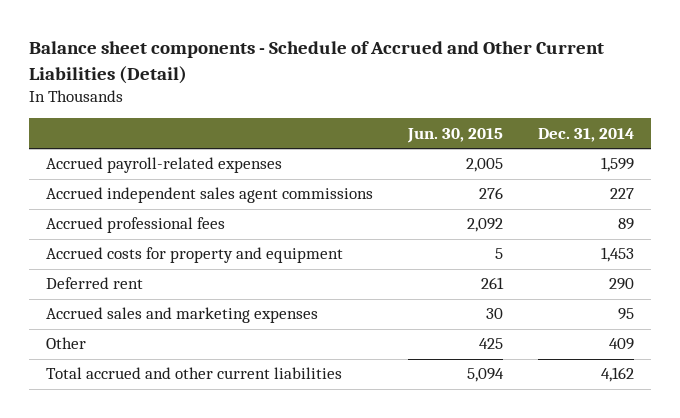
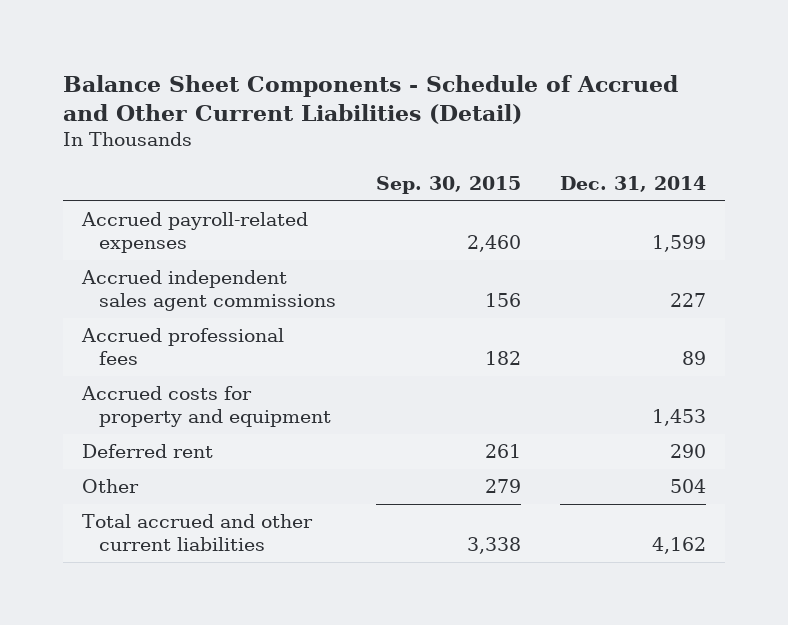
[29,41,605,84] Balance sheet components - Schedule of Accrued and Other Current Liabilities (Detail) -> [62,75,678,125] Balance Sheet Components - Schedule of Accrued and Other Current Liabilities (Detail)
[407,127,504,143] Jun. 30, 2015 -> none
none -> [375,175,521,194] Sep. 30, 2015
[46,307,319,324] Accrued sales and marketing expenses -> none
[608,338,634,351] 409 -> [669,479,706,494] 504

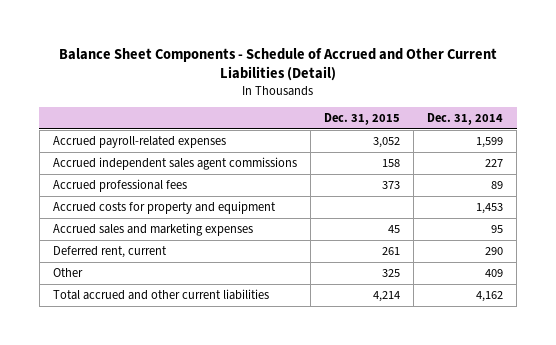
[375,175,521,194] Sep. 30, 2015 -> none
none -> [324,113,401,126] Dec. 31, 2015
none -> [52,222,253,236] Accrued sales and marketing expenses
[82,444,214,459] Deferred rent -> [52,245,167,258] Deferred rent, current
[669,479,706,494] 504 -> [485,268,504,277] 409

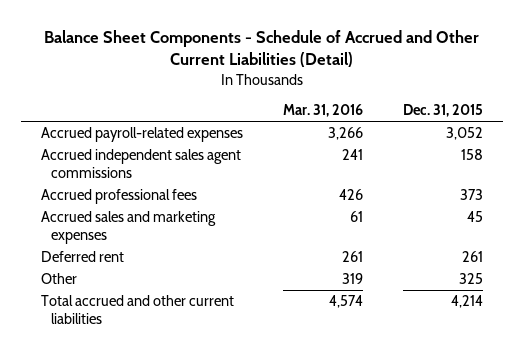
[427,113,504,126] Dec. 31, 2014 -> none
none -> [282,104,363,118] Mar. 31, 2016
[52,200,276,214] Accrued costs for property and equipment -> none
[52,245,167,258] Deferred rent, current -> [40,251,124,263] Deferred rent

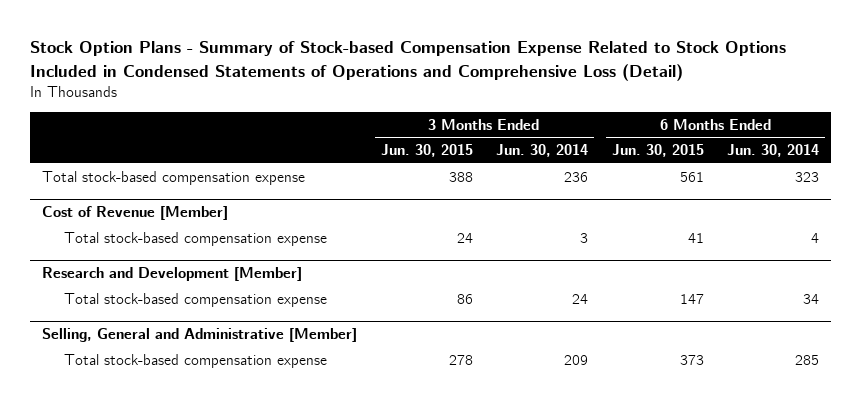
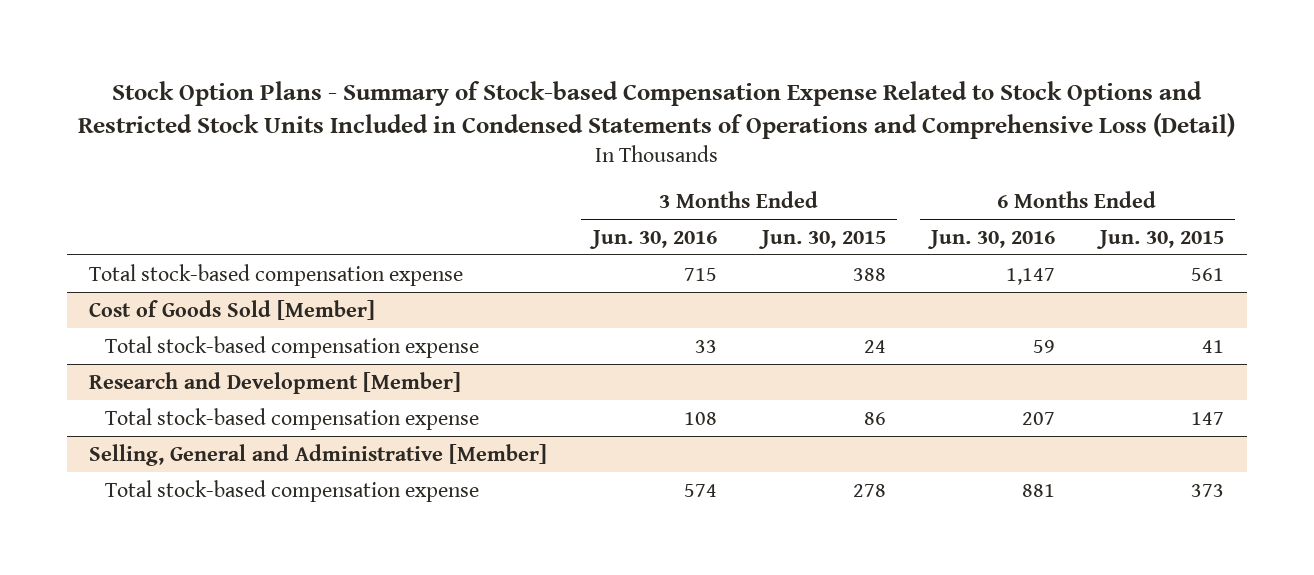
[30,41,787,81] Stock Option Plans - Summary of Stock-based Compensation Expense Related to Stock Options Included in Condensed Statements of Operations and Comprehensive Loss (Detail) -> [77,80,1235,140] Stock Option Plans - Summary of Stock-based Compensation Expense Related to Stock Options and Restricted Stock Units Included in Condensed Statements of Operations and Comprehensive Loss (Detail)
[496,144,589,158] Jun. 30, 2014 -> none
[727,144,820,158] Jun. 30, 2014 -> none
none -> [588,229,717,249] Jun. 30, 2016
none -> [926,229,1055,249] Jun. 30, 2016
[41,206,228,221] Cost of Revenue [Member] -> [89,299,376,320] Cost of Goods Sold [Member]

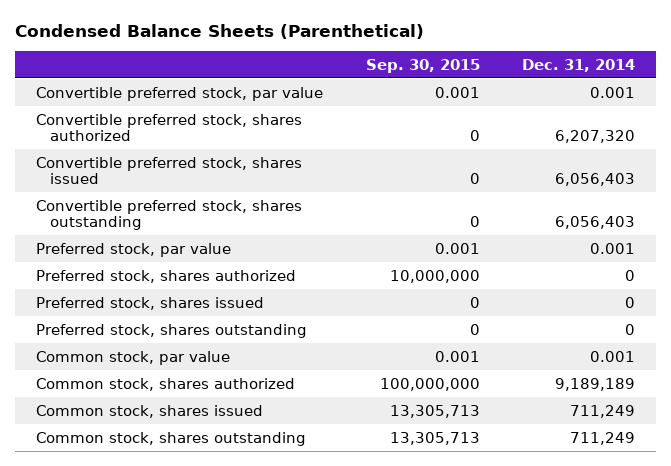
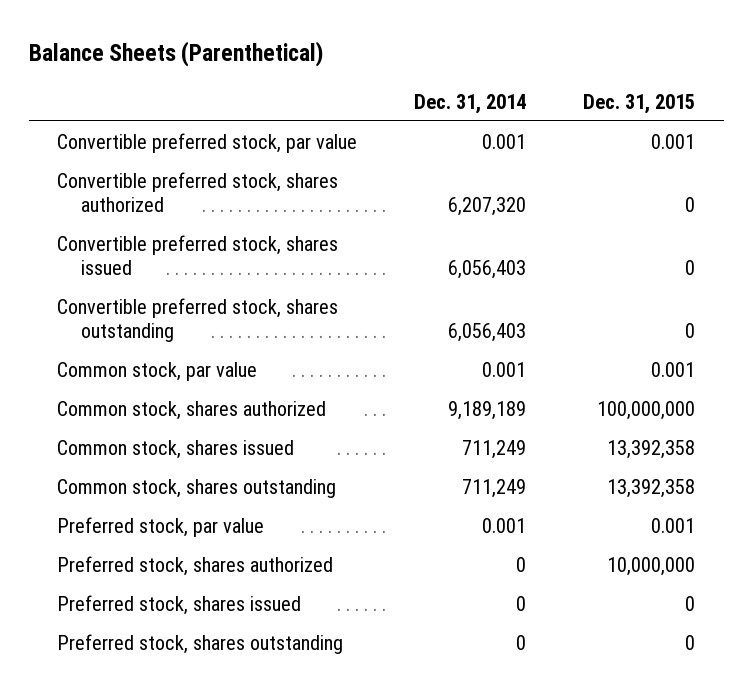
[14,24,424,40] Condensed Balance Sheets (Parenthetical) -> [29,41,324,68] Balance Sheets (Parenthetical)
[365,59,480,74] Sep. 30, 2015 -> none
none -> [583,93,696,114] Dec. 31, 2015
[35,242,231,257] Preferred stock, par value -> [57,516,265,537] Preferred stock, par value
[35,269,296,283] Preferred stock, shares authorized -> [57,555,334,576] Preferred stock, shares authorized
[35,296,264,310] Preferred stock, shares issued -> [57,594,302,615] Preferred stock, shares issued
[35,323,307,338] Preferred stock, shares outstanding -> [57,633,344,654] Preferred stock, shares outstanding

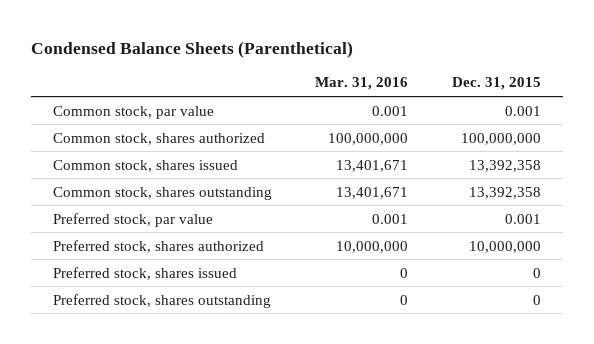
[29,41,324,68] Balance Sheets (Parenthetical) -> [30,40,353,58] Condensed Balance Sheets (Parenthetical)
[414,93,527,114] Dec. 31, 2014 -> none
none -> [315,77,409,91] Mar. 31, 2016
[57,132,358,153] Convertible preferred stock, par value -> none
[57,171,339,212] Convertible preferred stock, shares authorized -> none
[57,234,339,275] Convertible preferred stock, shares issued -> none
[57,297,339,342] Convertible preferred stock, shares outstanding -> none

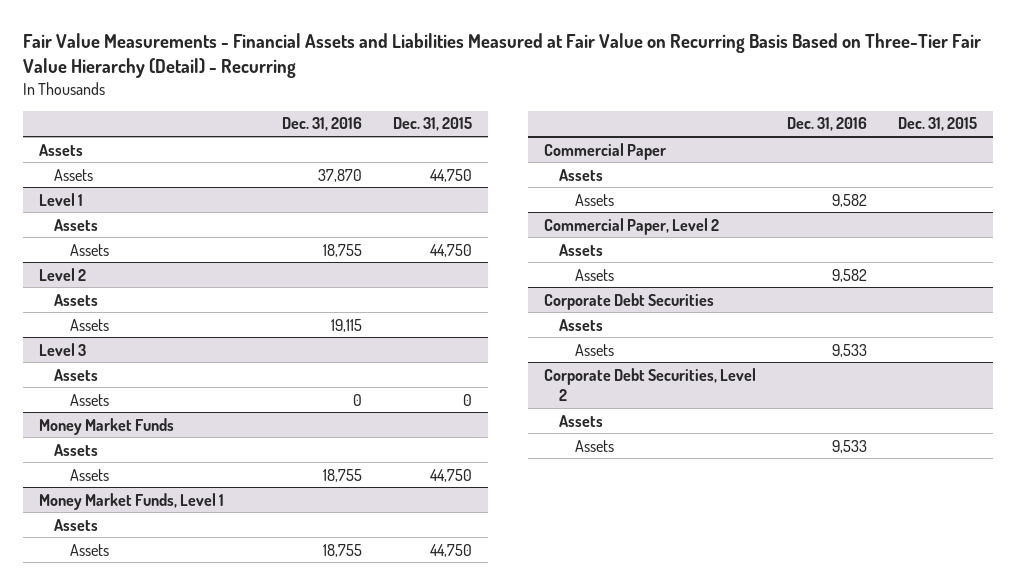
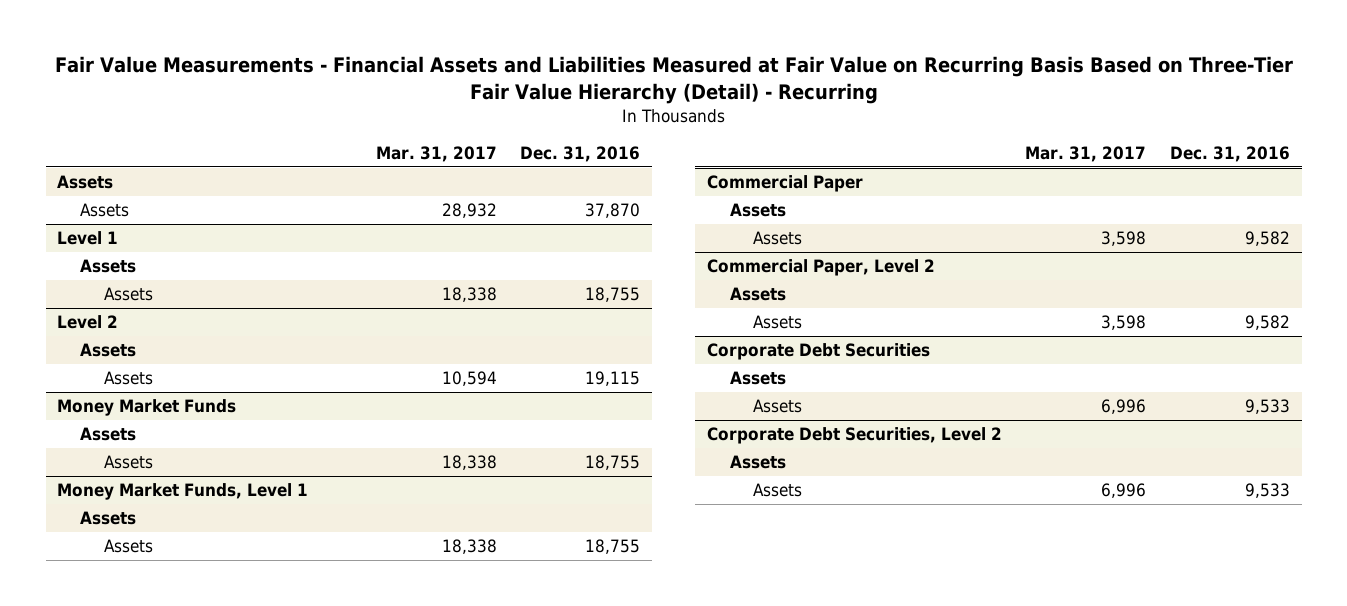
[393,117,473,132] Dec. 31, 2015 -> none
none -> [375,146,497,163] Mar. 31, 2017
[38,342,86,356] Level 3 -> none
[54,368,99,381] Assets -> none
[69,393,109,406] Assets -> none

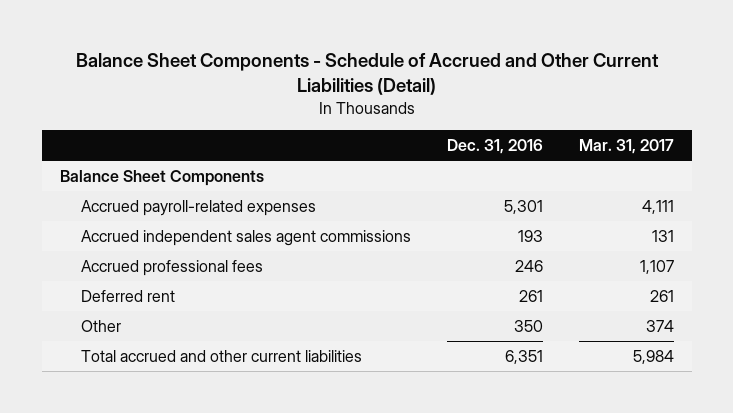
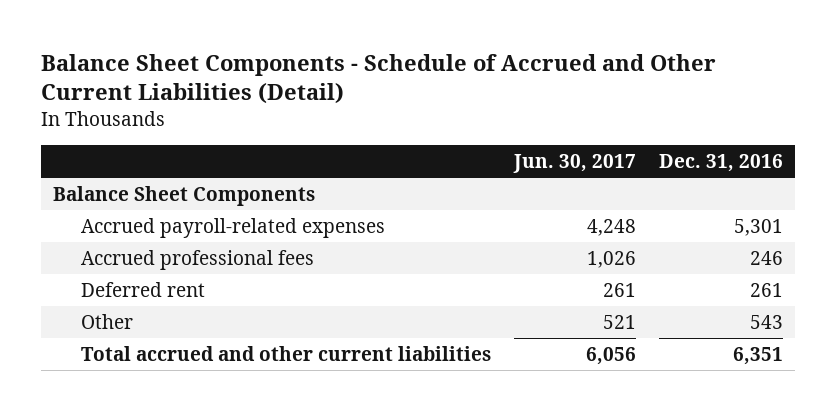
[578,139,674,155] Mar. 31, 2017 -> none
none -> [513,154,637,174] Jun. 30, 2017
[81,230,412,247] Accrued independent sales agent commissions -> none
[513,320,543,333] 350 -> [750,314,784,329] 543

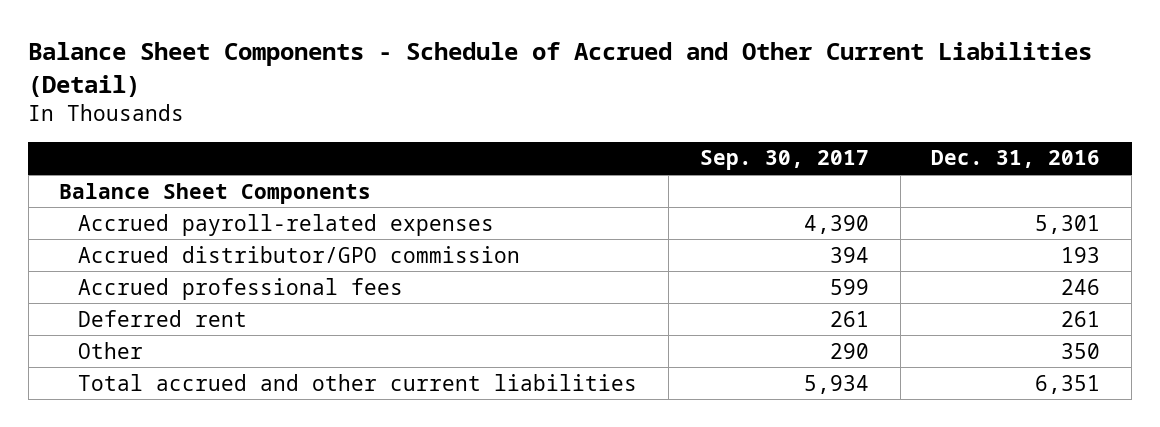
[513,154,637,174] Jun. 30, 2017 -> none
none -> [699,150,869,171] Sep. 30, 2017
none -> [78,245,521,263] Accrued distributor/GPO commission
[750,314,784,329] 543 -> [1061,342,1101,359] 350

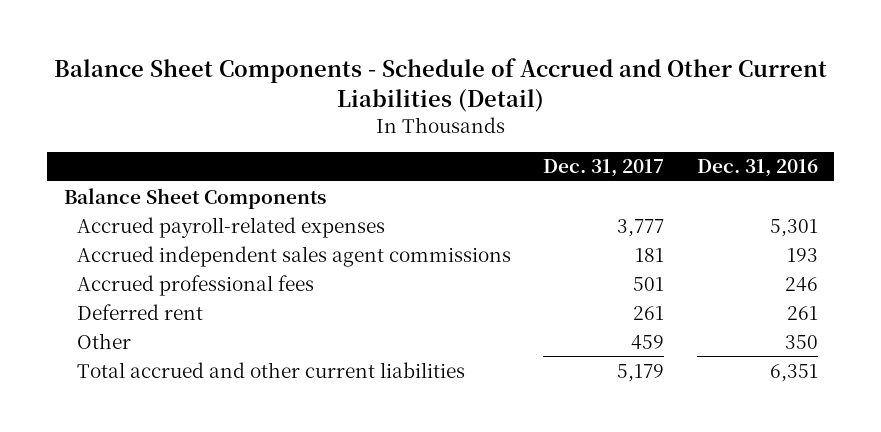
[699,150,869,171] Sep. 30, 2017 -> none
none -> [543,159,665,178] Dec. 31, 2017
[78,245,521,263] Accrued distributor/GPO commission -> [77,245,512,267] Accrued independent sales agent commissions

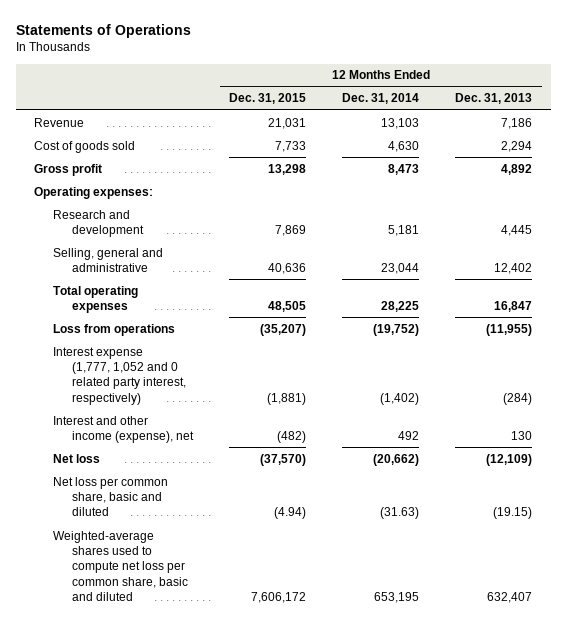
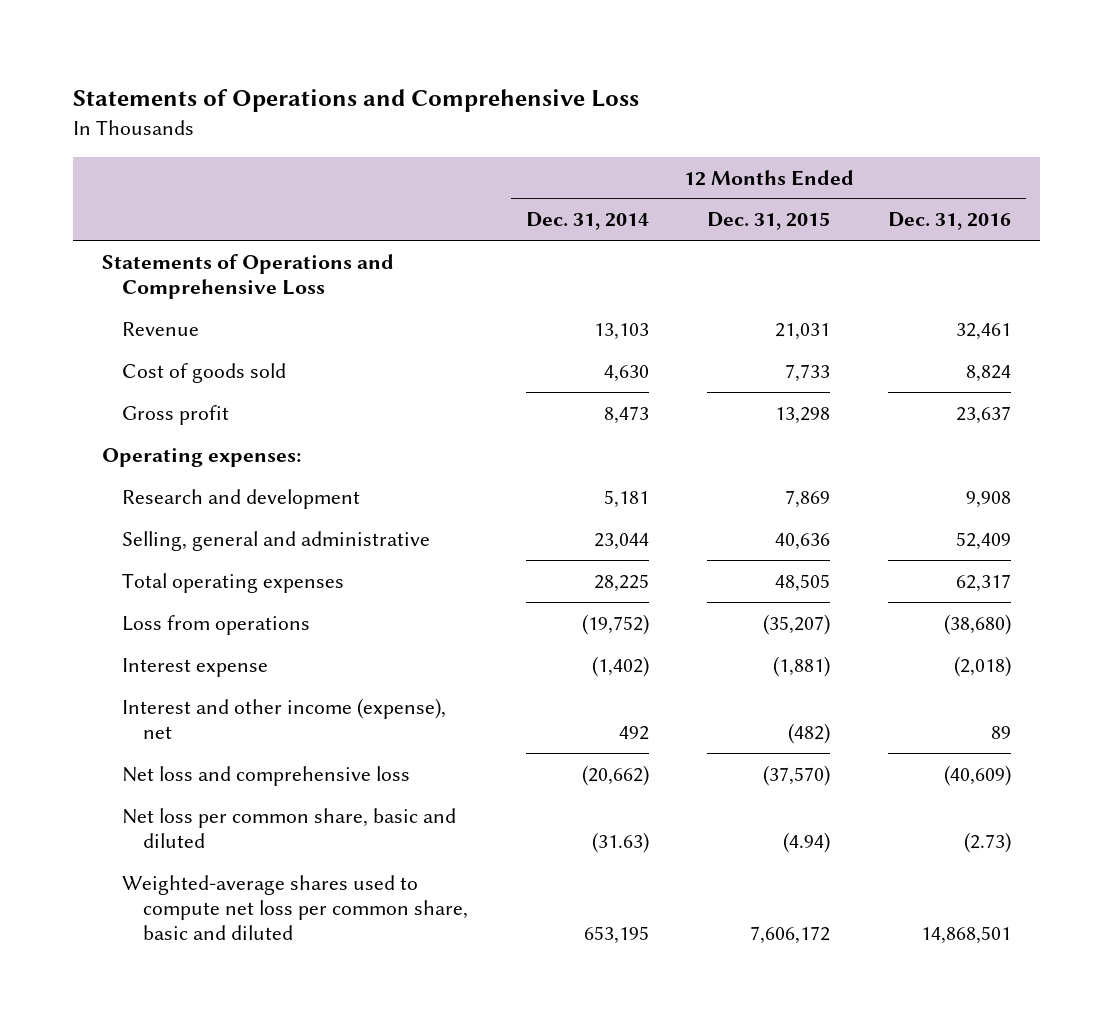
[16,23,192,38] Statements of Operations -> [72,89,639,113] Statements of Operations and Comprehensive Loss
[455,93,533,105] Dec. 31, 2013 -> none
none -> [888,212,1012,231] Dec. 31, 2016
none -> [102,253,395,300] Statements of Operations and Comprehensive Loss
[52,346,186,405] Interest expense (1,777, 1,052 and 0 related party interest, respectively) -> [122,657,269,677] Interest expense
[52,453,100,463] Net loss -> [122,765,411,786] Net loss and comprehensive loss

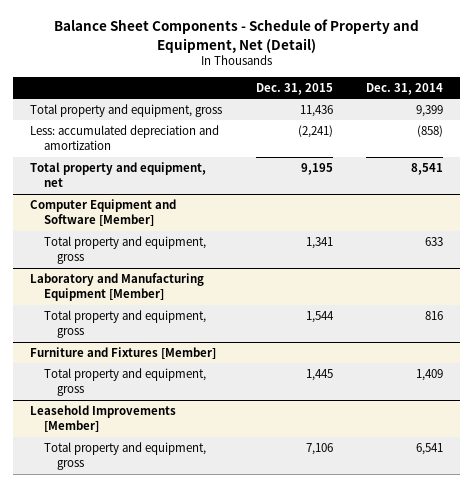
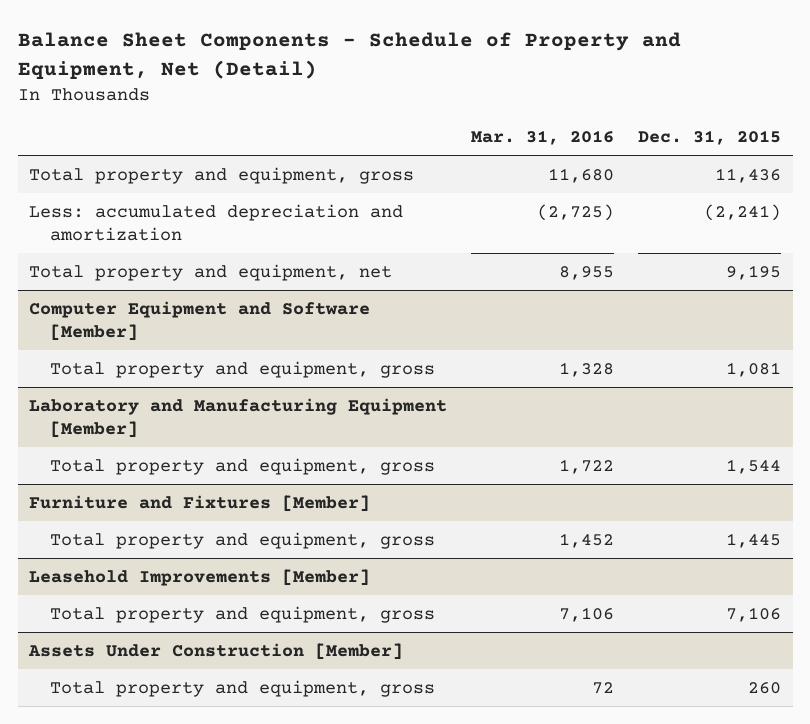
[366,82,444,95] Dec. 31, 2014 -> none
none -> [471,130,615,146] Mar. 31, 2016
[305,236,333,249] 1,341 -> [725,361,781,377] 1,081
none -> [28,642,404,660] Assets Under Construction [Member]
none -> [49,679,435,697] Total property and equipment, gross

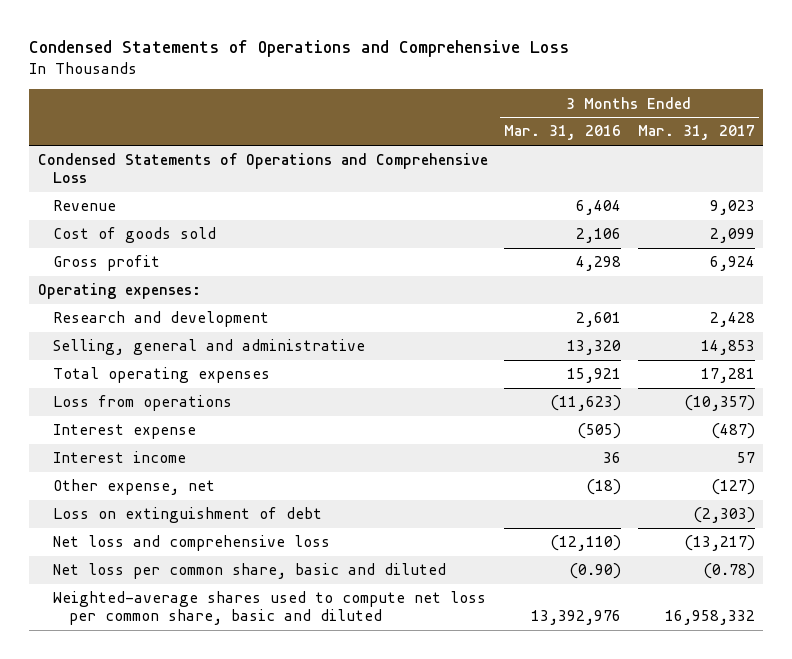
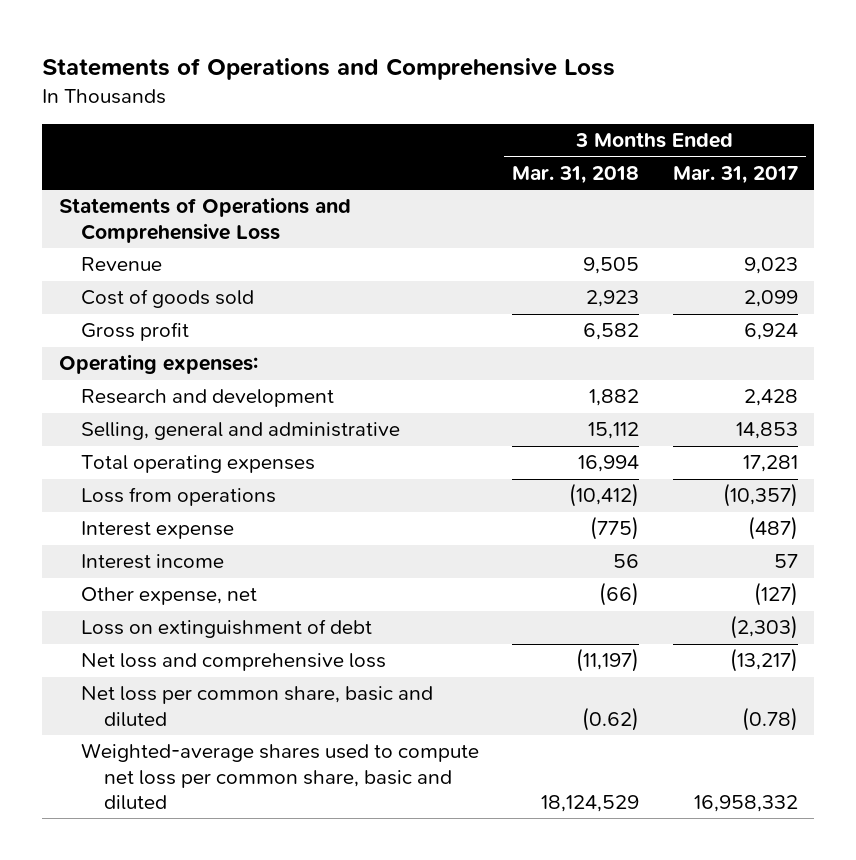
[29,40,570,58] Condensed Statements of Operations and Comprehensive Loss -> [42,57,616,80] Statements of Operations and Comprehensive Loss
[504,125,622,141] Mar. 31, 2016 -> none
none -> [512,165,640,184] Mar. 31, 2018
[37,153,488,184] Condensed Statements of Operations and Comprehensive Loss -> [58,197,351,243] Statements of Operations and Comprehensive Loss

